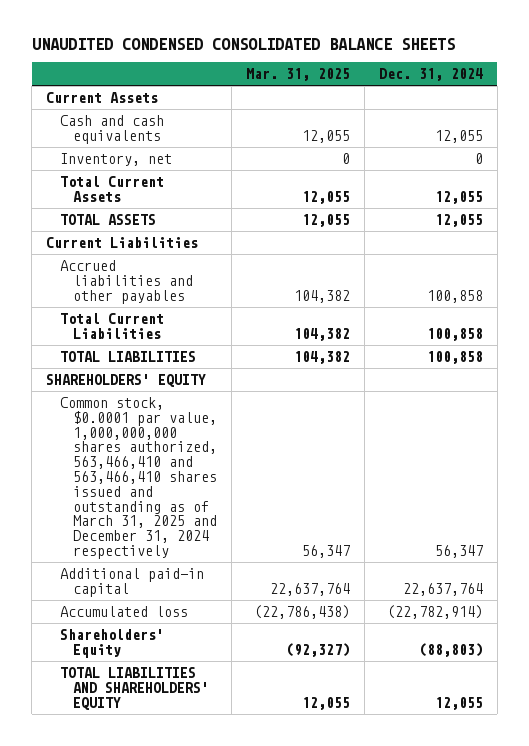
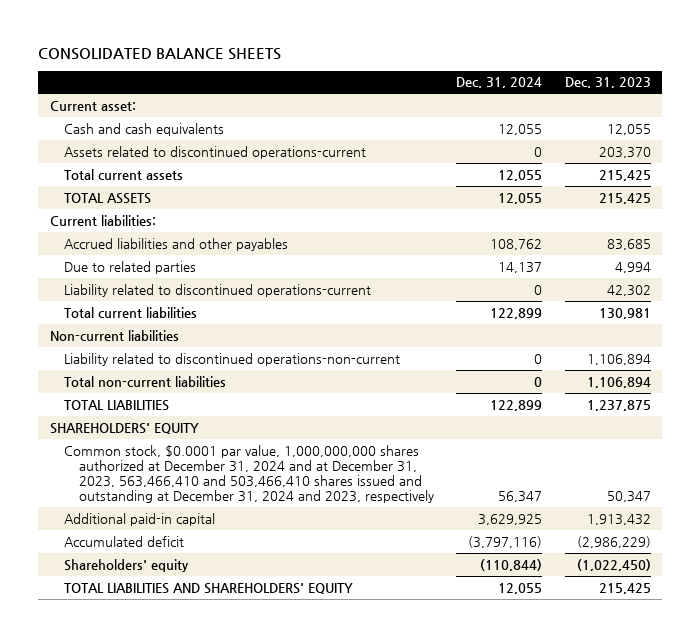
[31,38,455,51] UNAUDITED CONDENSED CONSOLIDATED BALANCE SHEETS -> [38,47,282,60] CONSOLIDATED BALANCE SHEETS
[245,68,350,82] Mar. 31, 2025 -> none
none -> [564,77,651,89] Dec. 31, 2023
[46,92,159,104] Current Assets -> [49,100,136,111] Current asset:
[59,153,172,167] Inventory, net -> none
none -> [64,145,367,159] Assets related to discontinued operations-current
[59,176,164,202] Total Current Assets -> [64,168,184,180] Total current assets
[46,237,199,249] Current Liabilities -> [49,214,156,226] Current liabilities:
[426,289,483,303] 100,858 -> [490,238,543,250] 108,762
none -> [64,260,197,274] Due to related parties
none -> [64,283,372,297] Liability related to discontinued operations-current
[59,313,164,339] Total Current Liabilities -> [64,306,198,318] Total current liabilities
[426,327,483,341] 100,858 -> [490,307,543,319] 122,899
none -> [49,329,179,341] Non-current liabilities
none -> [64,352,401,366] Liability related to discontinued operations-non-current
none -> [64,375,227,387] Total non-current liabilities
[426,351,483,365] 100,858 -> [490,399,543,411] 122,899
[59,397,218,559] Common stock, $0.0001 par value, 1,000,000,000 shares authorized, 563,466,410 and 563,466,410 shares issued and outstanding as of March 31, 2025 and December 31, 2024 respectively -> [64,444,435,503] Common stock, $0.0001 par value, 1,000,000,000 shares authorized at December 31, 2024 and at December 31, 2023, 563,466,410 and 503,466,410 shares issued and outstanding at December 31, 2024 and 2023, respectively
[402,582,483,596] 22,637,764 -> [478,513,543,525] 3,629,925
[59,606,188,618] Accumulated loss -> [64,535,185,547] Accumulated deficit
[386,605,483,620] (22,782,914) -> [468,535,543,548] (3,797,116)
[59,629,164,658] Shareholders' Equity -> [64,558,190,572] Shareholders' equity
[418,642,483,657] (88,803) -> [480,558,543,571] (110,844)

